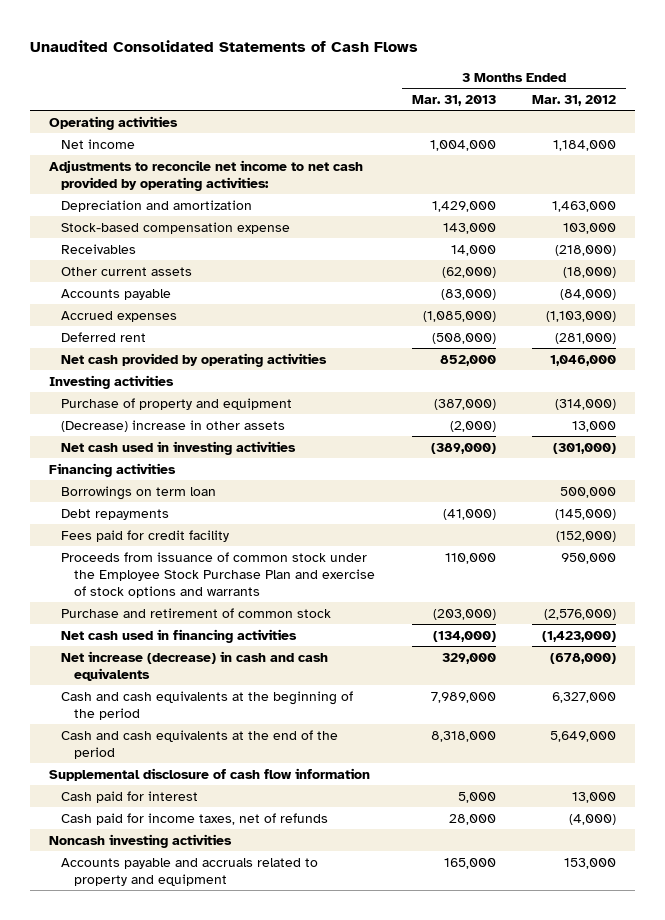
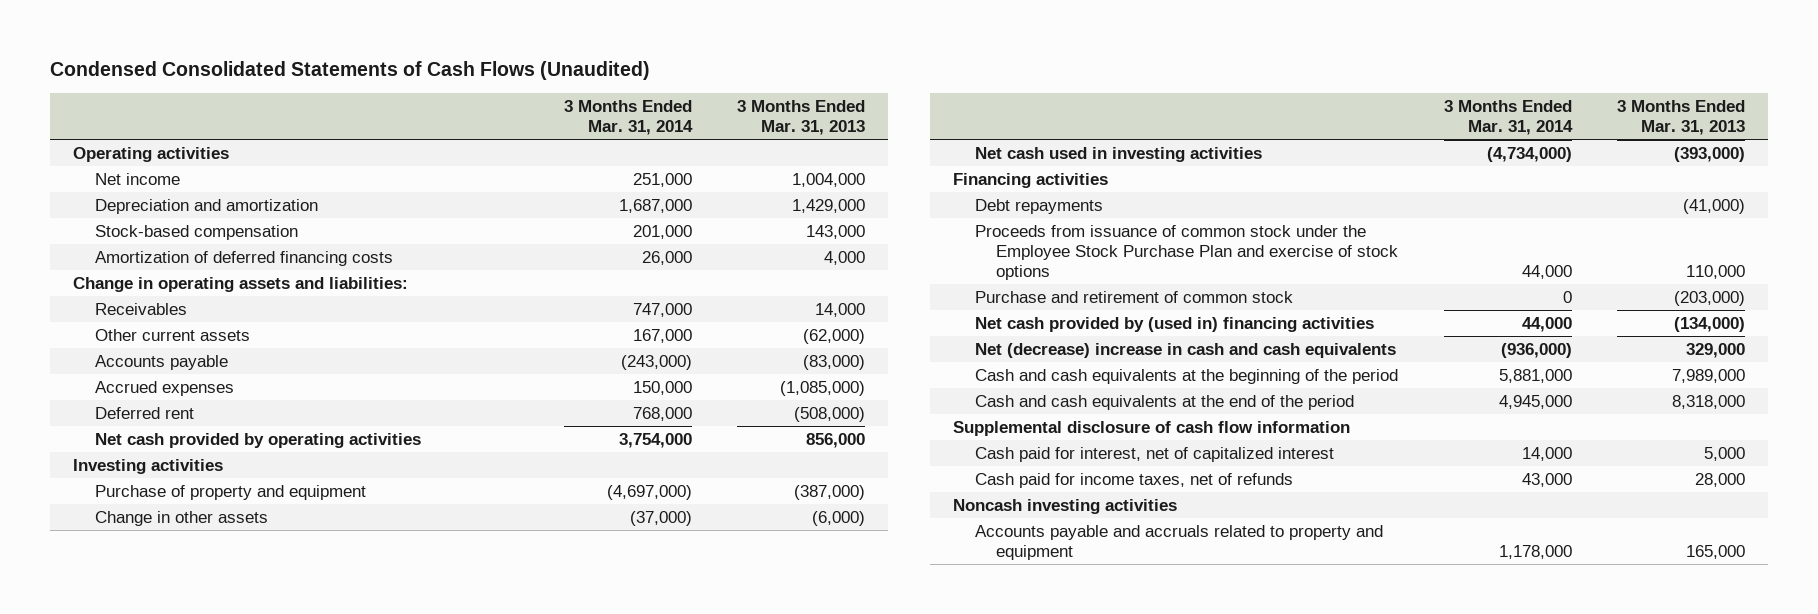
[30,40,419,53] Unaudited Consolidated Statements of Cash Flows -> [50,61,651,81] Condensed Consolidated Statements of Cash Flows (Unaudited)
[532,94,617,106] Mar. 31, 2012 -> none
none -> [564,99,694,135] 3 Months Ended Mar. 31, 2014
[48,159,363,191] Adjustments to reconcile net income to net cash provided by operating activities: -> none
[61,221,291,234] Stock-based compensation expense -> [94,224,298,240] Stock-based compensation
none -> [94,250,393,266] Amortization of deferred financing costs
none -> [72,276,408,292] Change in operating assets and liabilities:
[439,354,496,366] 852,000 -> [806,432,866,448] 856,000
[61,419,286,432] (Decrease) increase in other assets -> [94,510,268,526] Change in other assets
[449,420,496,432] (2,000) -> [812,510,866,526] (6,000)
[430,442,496,454] (389,000) -> [1674,146,1746,162] (393,000)
[61,485,217,500] Borrowings on term loan -> none
[61,529,230,542] Fees paid for credit facility -> none
[61,551,375,599] Proceeds from issuance of common stock under the Employee Stock Purchase Plan and exercise of stock options and warrants -> [974,224,1399,280] Proceeds from issuance of common stock under the Employee Stock Purchase Plan and exercise of stock options
[61,628,298,643] Net cash used in financing activities -> [974,316,1374,332] Net cash provided by (used in) financing activities
[61,650,329,681] Net increase (decrease) in cash and cash equivalents -> [974,342,1396,358] Net (decrease) increase in cash and cash equivalents
[61,790,199,803] Cash paid for interest -> [974,446,1334,462] Cash paid for interest, net of capitalized interest

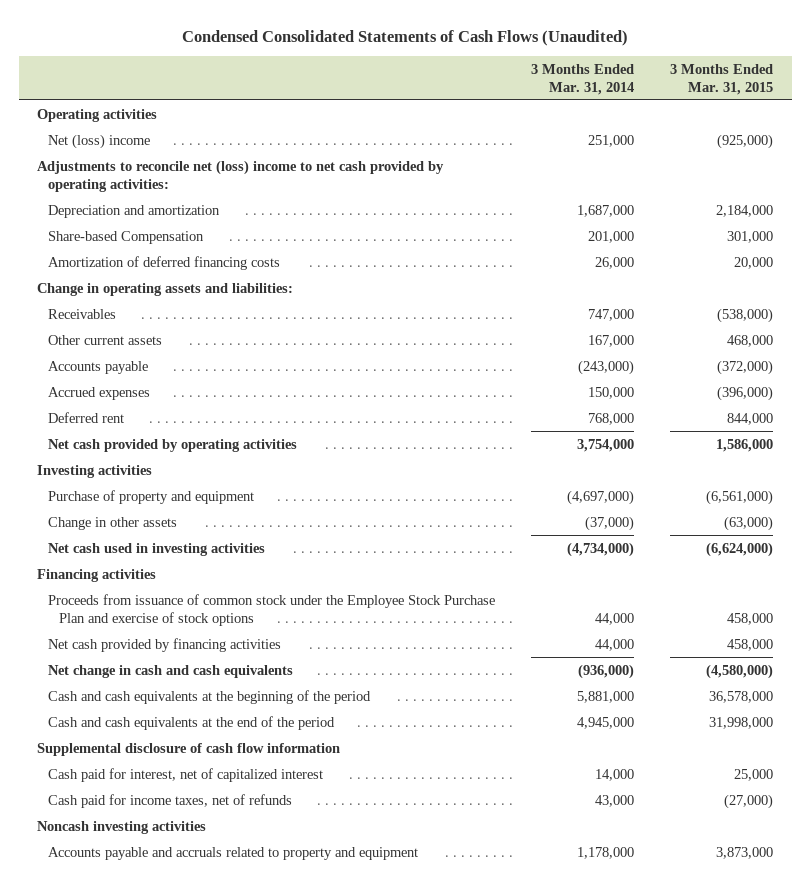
[737,99,866,135] 3 Months Ended Mar. 31, 2013 -> none
none -> [670,63,774,95] 3 Months Ended Mar. 31, 2015
[94,172,180,185] Net income -> [48,133,151,149] Net (loss) income
none -> [37,159,445,192] Adjustments to reconcile net (loss) income to net cash provided by operating activities:
[94,224,298,240] Stock-based compensation -> [48,230,205,244] Share-based Compensation
[974,198,1103,214] Debt repayments -> none
[974,290,1293,303] Purchase and retirement of common stock -> none
[974,316,1374,332] Net cash provided by (used in) financing activities -> [48,637,282,652] Net cash provided by financing activities
[974,342,1396,358] Net (decrease) increase in cash and cash equivalents -> [48,664,294,678] Net change in cash and cash equivalents

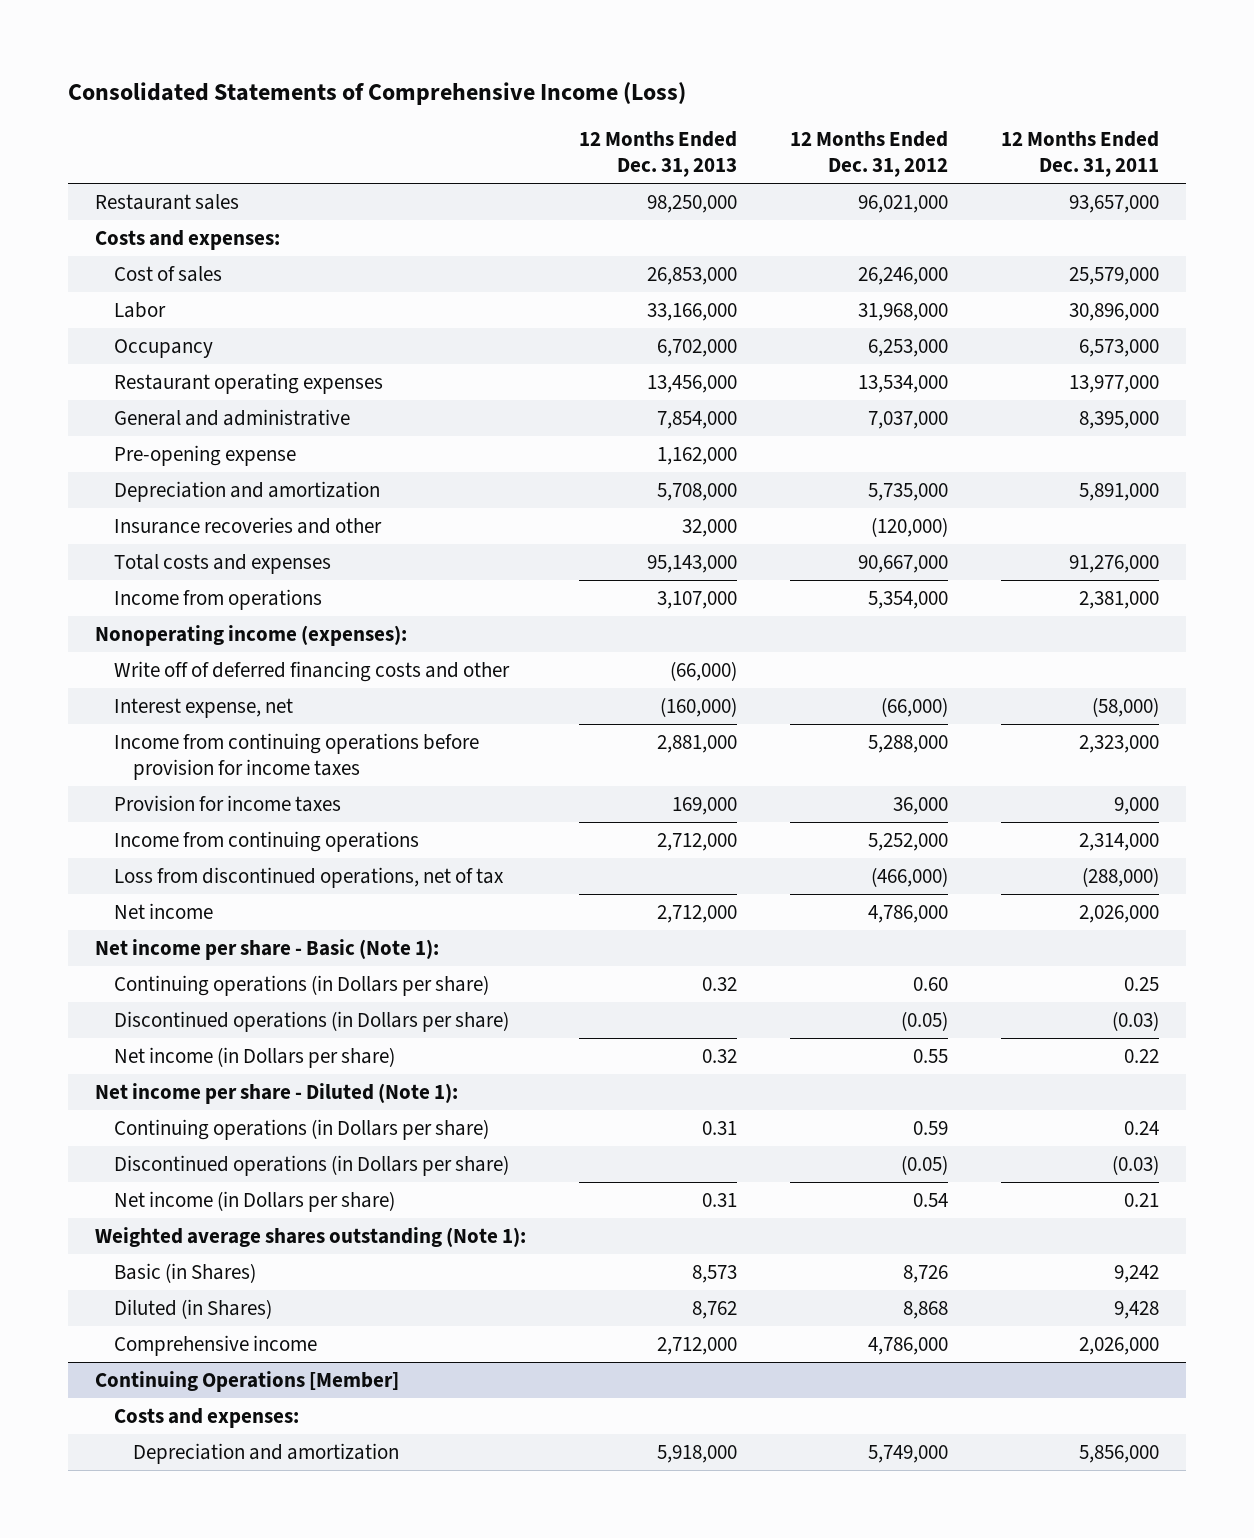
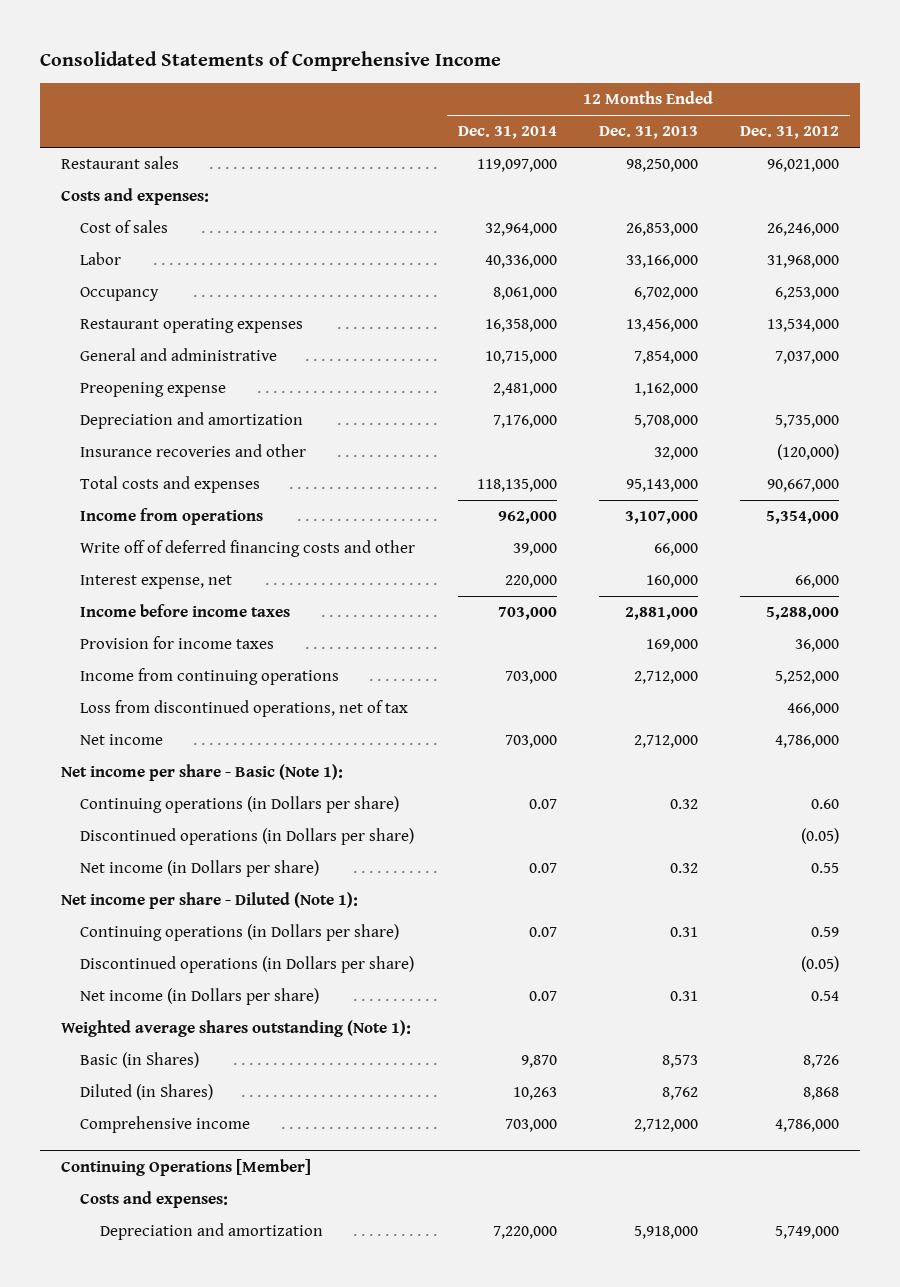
[68,82,687,106] Consolidated Statements of Comprehensive Income (Loss) -> [40,51,502,72] Consolidated Statements of Comprehensive Income
[1001,131,1160,178] 12 Months Ended Dec. 31, 2011 -> none
none -> [457,126,557,140] Dec. 31, 2014
[113,445,296,467] Pre-opening expense -> [80,382,227,398] Preopening expense
[94,625,407,647] Nonoperating income (expenses): -> none
[669,661,737,682] (66,000) -> [653,543,698,557] 66,000
[659,697,737,718] (160,000) -> [645,575,698,589] 160,000
[881,697,949,718] (66,000) -> [795,575,840,589] 66,000
[113,733,479,780] Income from continuing operations before provision for income taxes -> [80,604,291,618] Income before income taxes
[871,867,949,888] (466,000) -> [787,703,840,717] 466,000

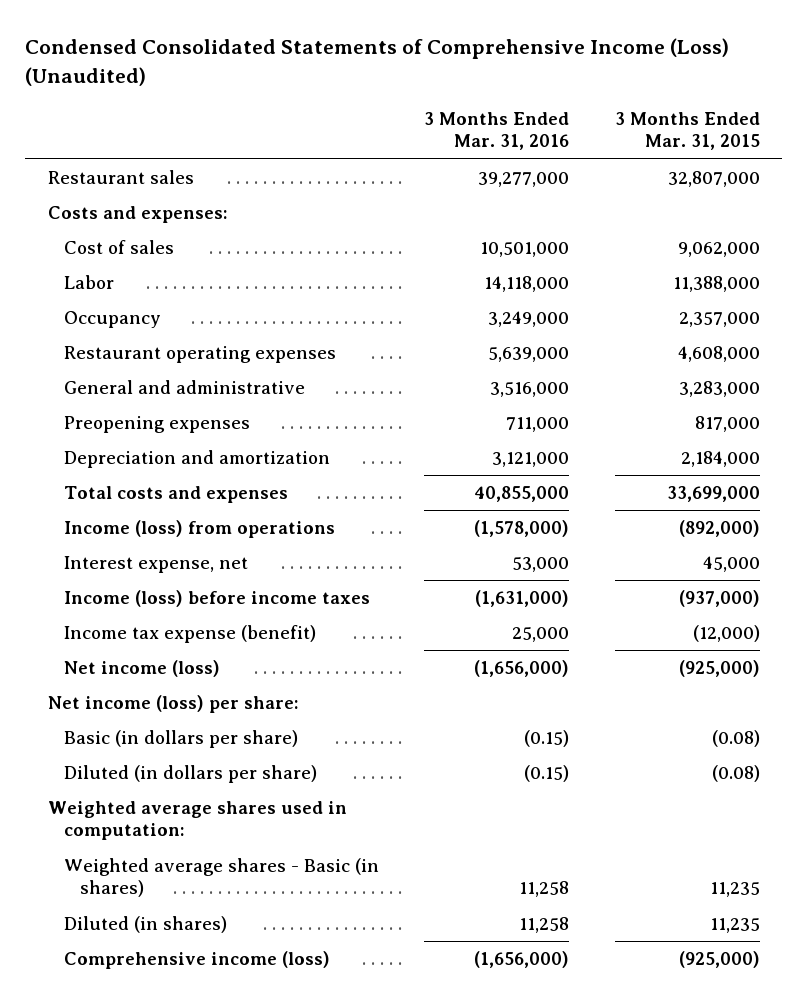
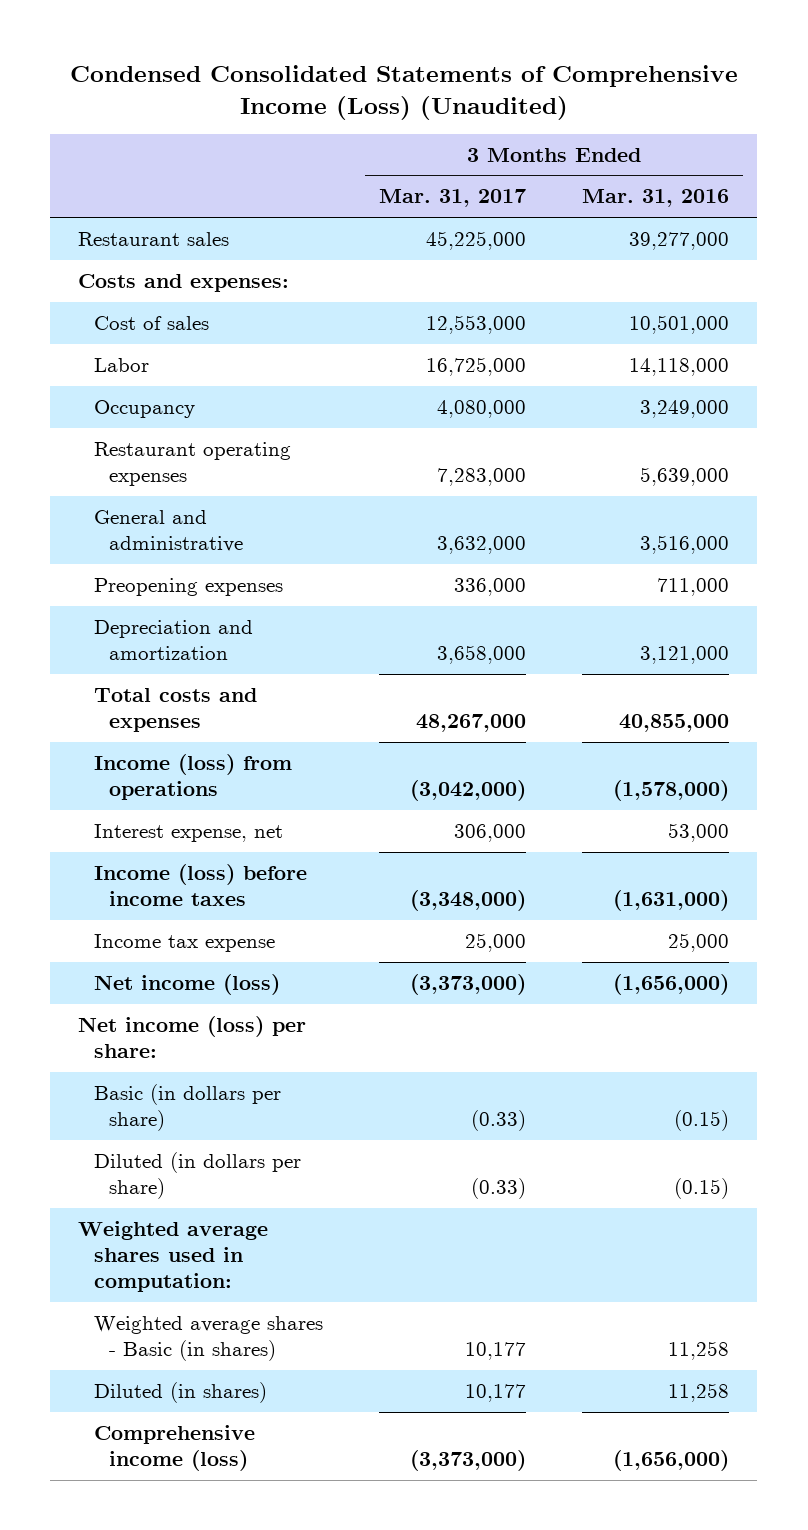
[614,111,760,151] 3 Months Ended Mar. 31, 2015 -> none
none -> [378,189,526,208] Mar. 31, 2017
[64,624,317,643] Income tax expense (benefit) -> [93,933,275,952] Income tax expense

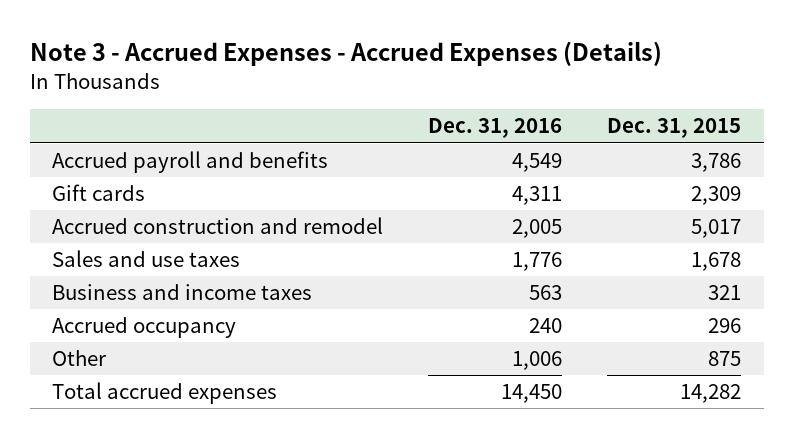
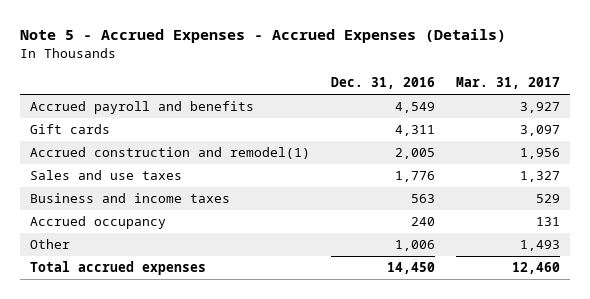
[29,41,662,67] Note 3 - Accrued Expenses - Accrued Expenses (Details) -> [19,29,506,44] Note 5 - Accrued Expenses - Accrued Expenses (Details)
[607,118,742,139] Dec. 31, 2015 -> none
none -> [455,77,560,90] Mar. 31, 2017
[52,217,384,235] Accrued construction and remodel -> [30,147,311,160] Accrued construction and remodel(1)

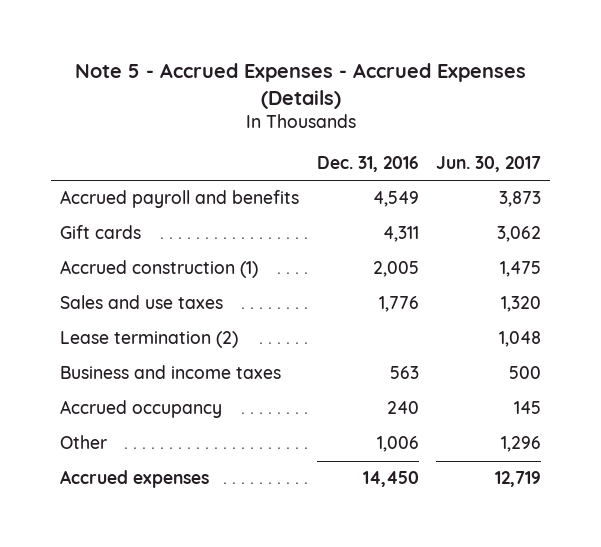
[455,77,560,90] Mar. 31, 2017 -> none
none -> [436,156,542,173] Jun. 30, 2017
[30,147,311,160] Accrued construction and remodel(1) -> [59,260,258,279] Accrued construction (1)
none -> [59,331,238,349] Lease termination (2)
[30,261,207,276] Total accrued expenses -> [59,470,209,489] Accrued expenses

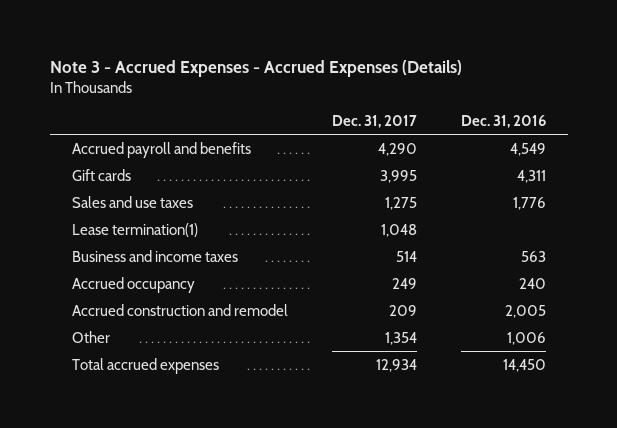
[74,62,526,109] Note 5 - Accrued Expenses - Accrued Expenses (Details) -> [49,59,462,77] Note 3 - Accrued Expenses - Accrued Expenses (Details)
[436,156,542,173] Jun. 30, 2017 -> none
none -> [331,115,417,129] Dec. 31, 2017
[59,260,258,279] Accrued construction (1) -> none
[59,331,238,349] Lease termination (2) -> [71,222,198,237] Lease termination(1)
none -> [71,303,288,316] Accrued construction and remodel
[59,470,209,489] Accrued expenses -> [71,357,219,374] Total accrued expenses

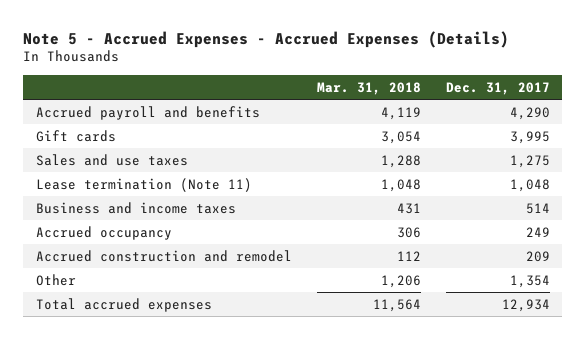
[49,59,462,77] Note 3 - Accrued Expenses - Accrued Expenses (Details) -> [22,30,509,48] Note 5 - Accrued Expenses - Accrued Expenses (Details)
[460,115,546,129] Dec. 31, 2016 -> none
none -> [316,81,421,95] Mar. 31, 2018
[71,222,198,237] Lease termination(1) -> [35,177,252,192] Lease termination (Note 11)

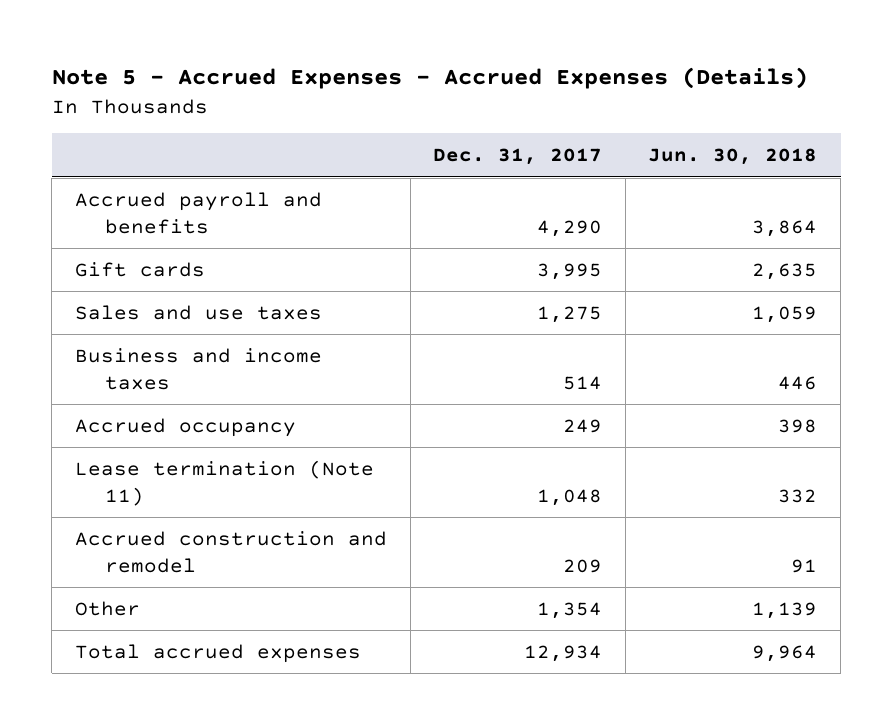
[316,81,421,95] Mar. 31, 2018 -> none
none -> [648,148,818,166] Jun. 30, 2018
[35,177,252,192] Lease termination (Note 11) -> [75,459,375,506] Lease termination (Note 11)

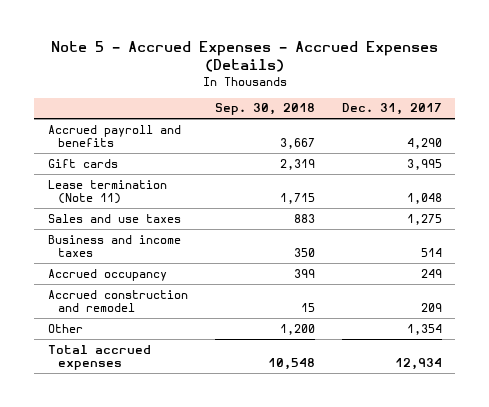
[648,148,818,166] Jun. 30, 2018 -> none
none -> [214,103,315,116] Sep. 30, 2018
[75,459,375,506] Lease termination (Note 11) -> [47,179,167,205] Lease termination (Note 11)

